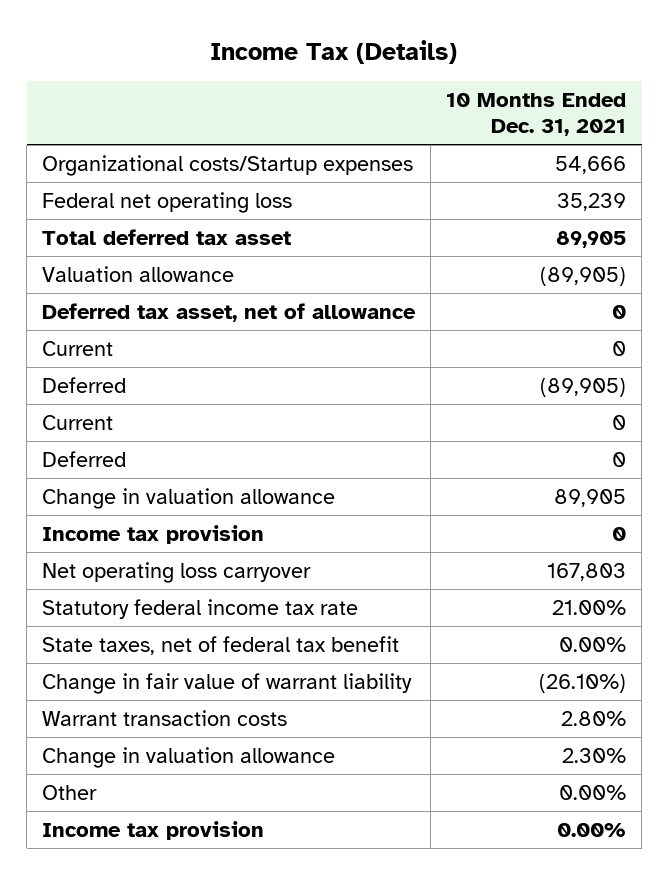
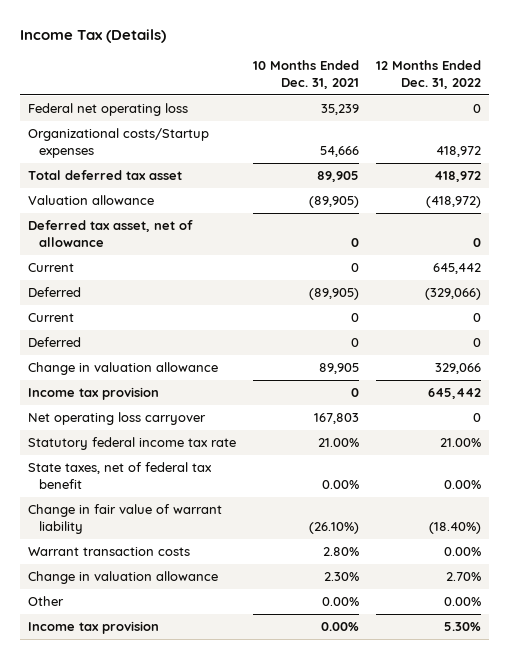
none -> [375,60,481,89] 12 Months Ended Dec. 31, 2022
[42,154,414,176] Organizational costs/Startup expenses -> [28,128,210,158] Organizational costs/Startup expenses

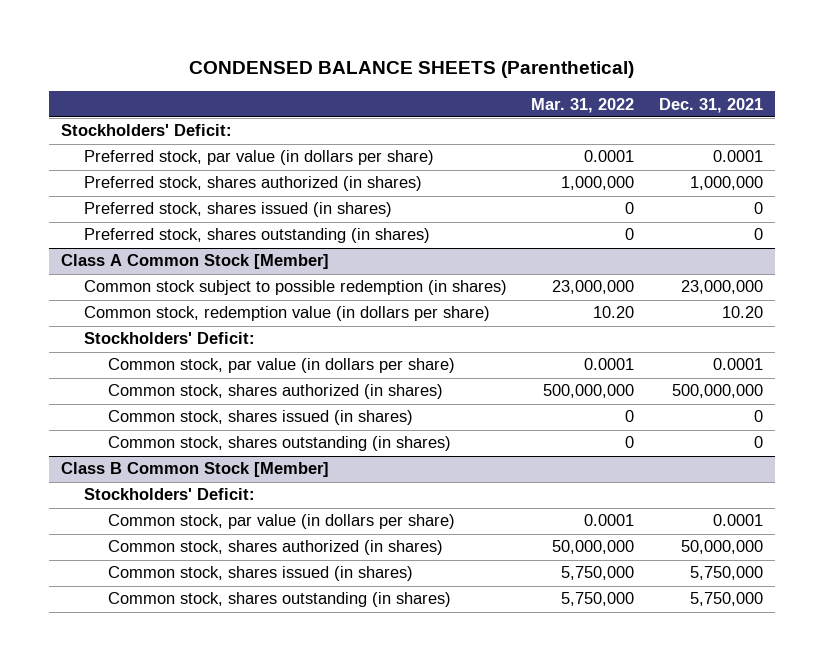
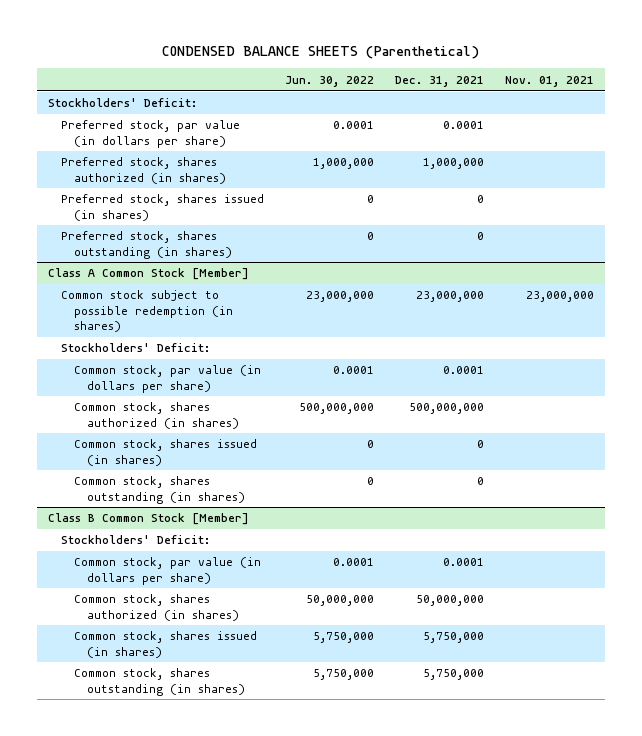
[531,97,635,113] Mar. 31, 2022 -> none
none -> [284,75,374,87] Jun. 30, 2022
none -> [505,75,595,87] Nov. 01, 2021
[84,306,491,322] Common stock, redemption value (in dollars per share) -> none

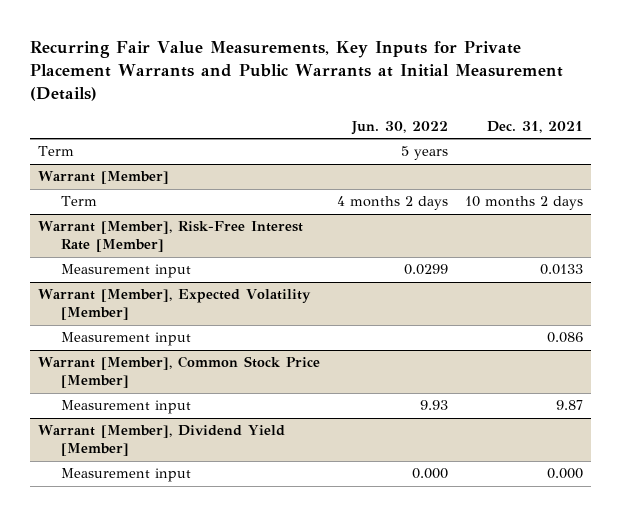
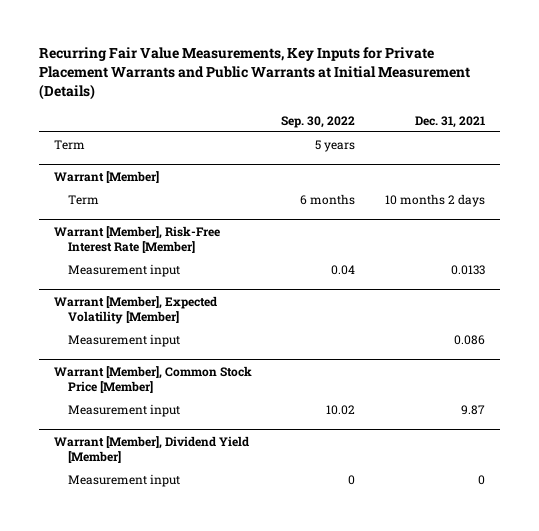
[351,120,449,135] Jun. 30, 2022 -> none
none -> [281,115,356,128] Sep. 30, 2022
[546,468,583,480] 0.000 -> [477,475,485,486] 0

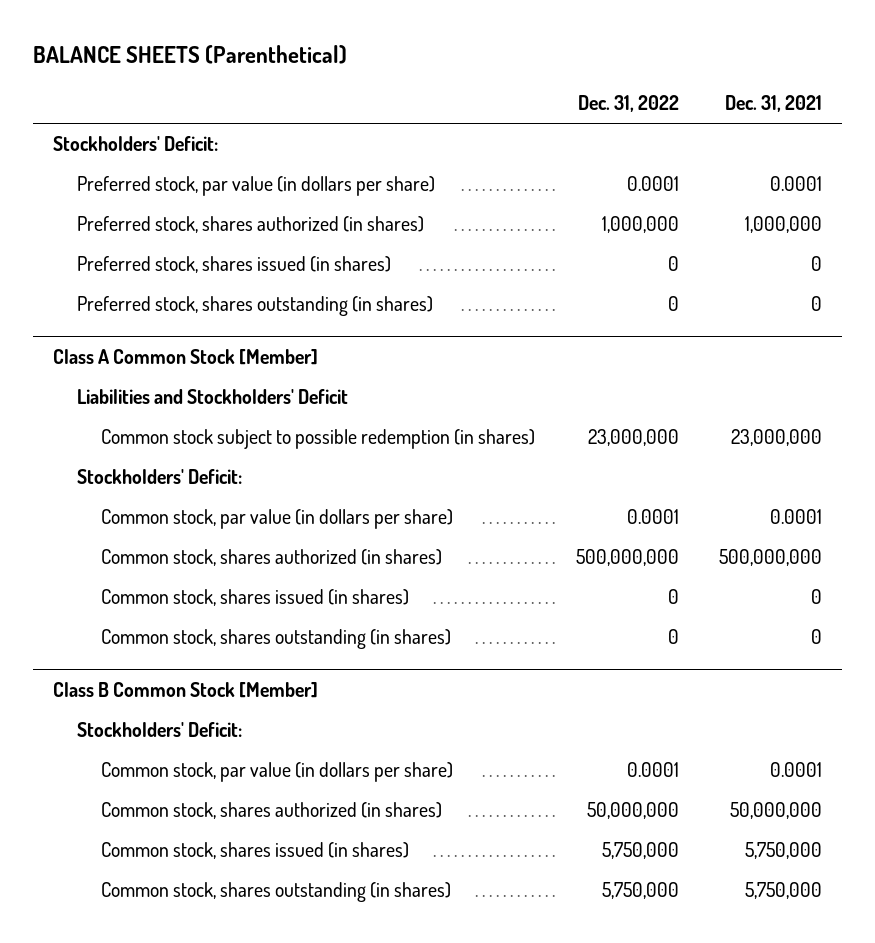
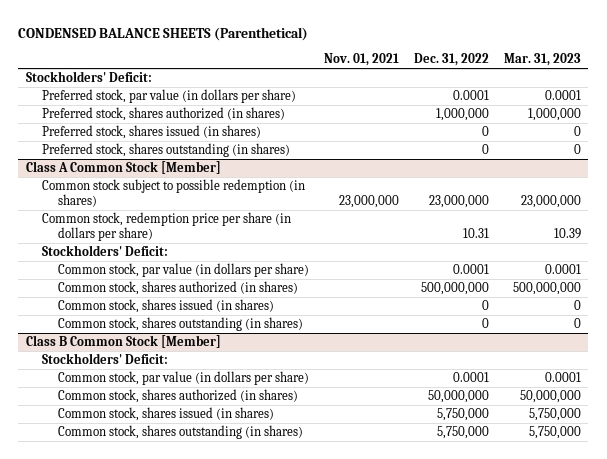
[32,45,347,65] BALANCE SHEETS (Parenthetical) -> [18,26,309,41] CONDENSED BALANCE SHEETS (Parenthetical)
[725,95,823,113] Dec. 31, 2021 -> none
none -> [324,53,400,67] Nov. 01, 2021
none -> [503,53,581,67] Mar. 31, 2023
[77,389,349,405] Liabilities and Stockholders' Deficit -> none
none -> [41,212,291,241] Common stock, redemption price per share (in dollars per share)

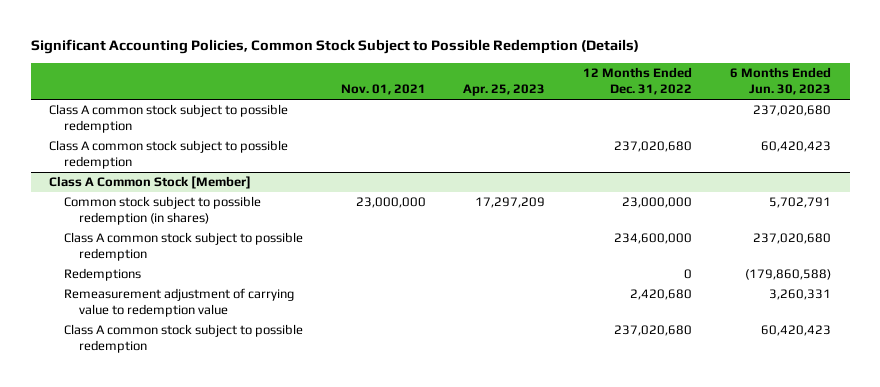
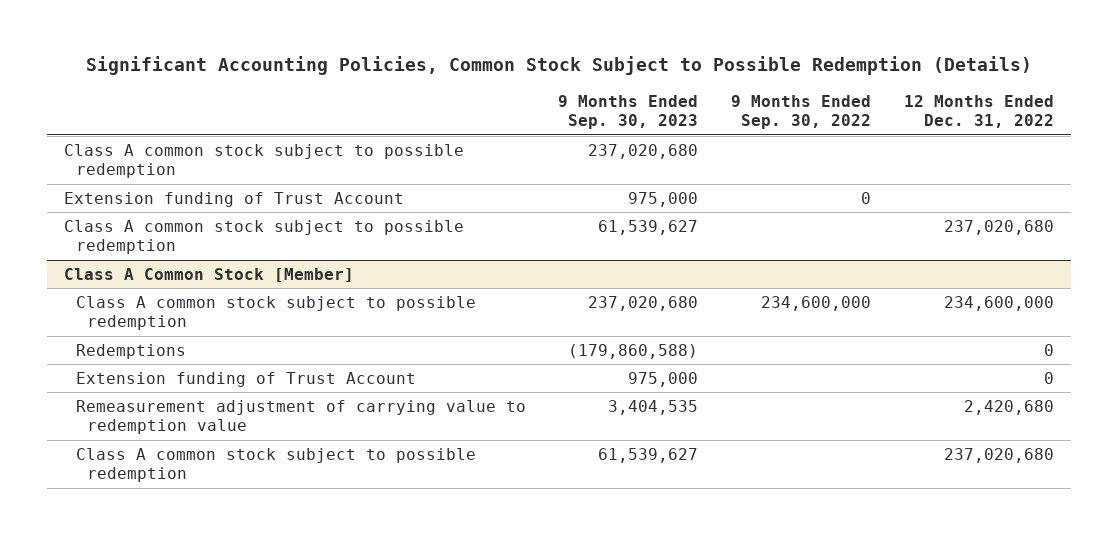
[340,84,426,96] Nov. 01, 2021 -> none
[463,84,546,97] Apr. 25, 2023 -> none
[729,67,831,96] 6 Months Ended Jun. 30, 2023 -> none
none -> [558,94,699,130] 9 Months Ended Sep. 30, 2023
none -> [731,94,872,130] 9 Months Ended Sep. 30, 2022
none -> [63,191,404,207] Extension funding of Trust Account
[64,196,262,226] Common stock subject to possible redemption (in shares) -> none
none -> [75,371,416,387] Extension funding of Trust Account

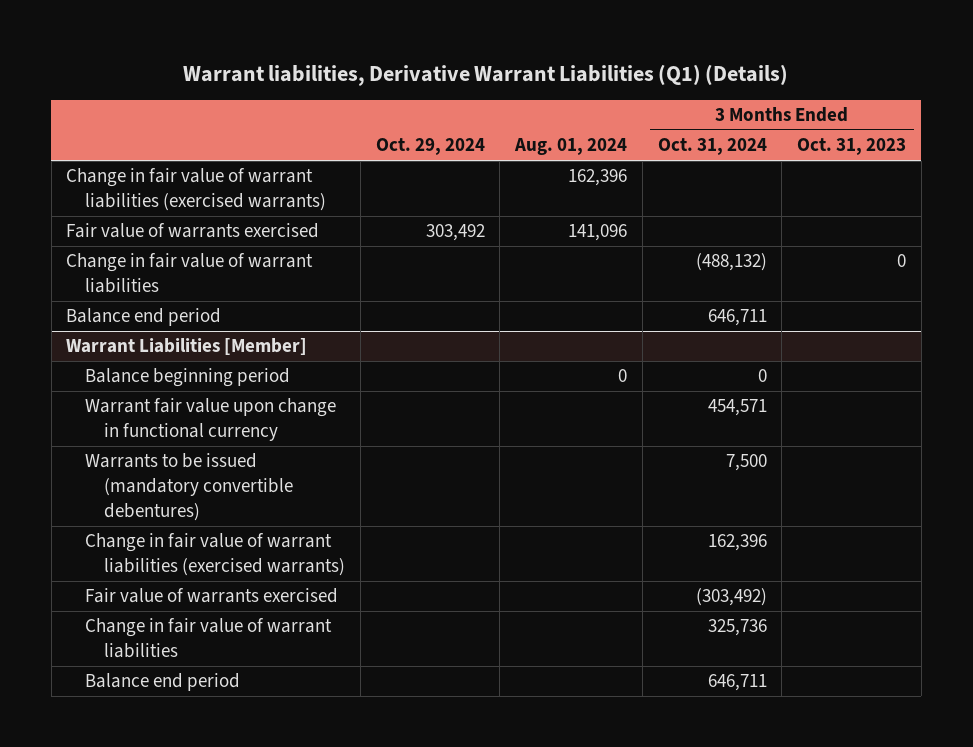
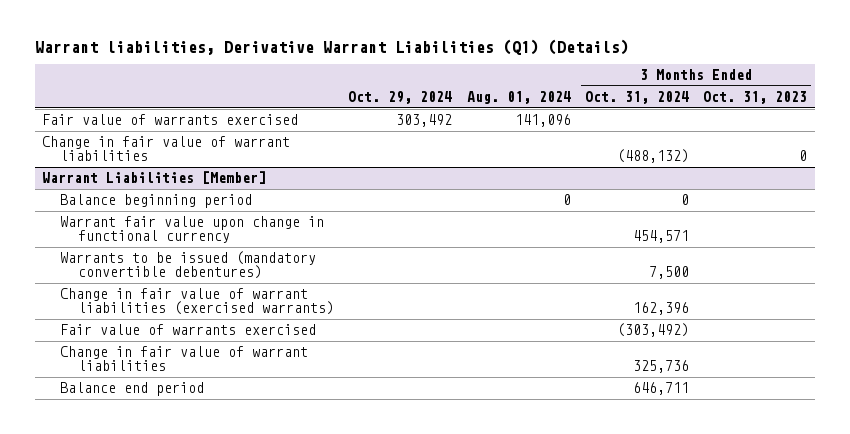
[66,168,327,212] Change in fair value of warrant liabilities (exercised warrants) -> none
[66,308,222,327] Balance end period -> none

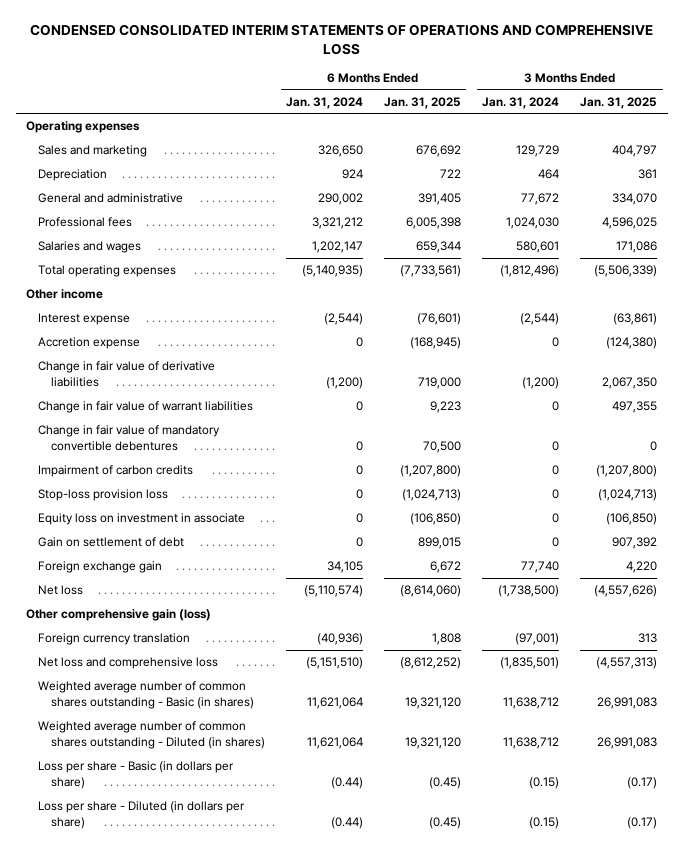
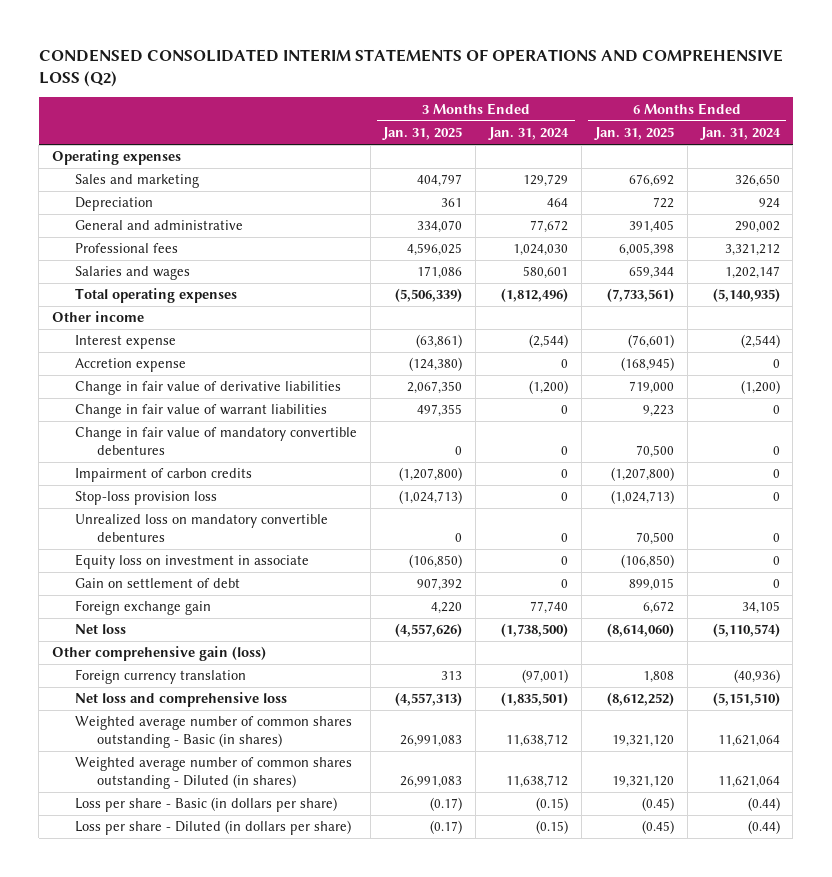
[29,23,653,55] CONDENSED CONSOLIDATED INTERIM STATEMENTS OF OPERATIONS AND COMPREHENSIVE LOSS -> [38,48,783,88] CONDENSED CONSOLIDATED INTERIM STATEMENTS OF OPERATIONS AND COMPREHENSIVE LOSS (Q2)
none -> [74,514,328,543] Unrealized loss on mandatory convertible debentures

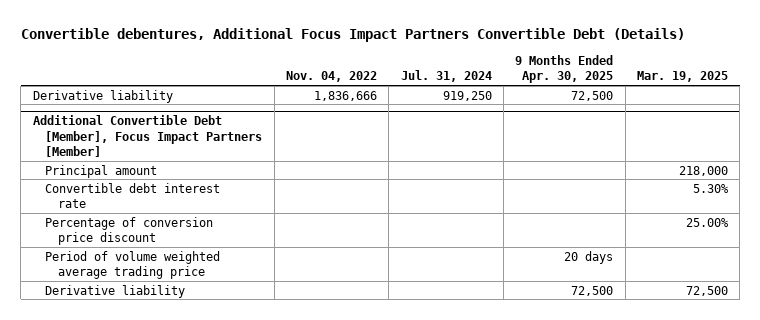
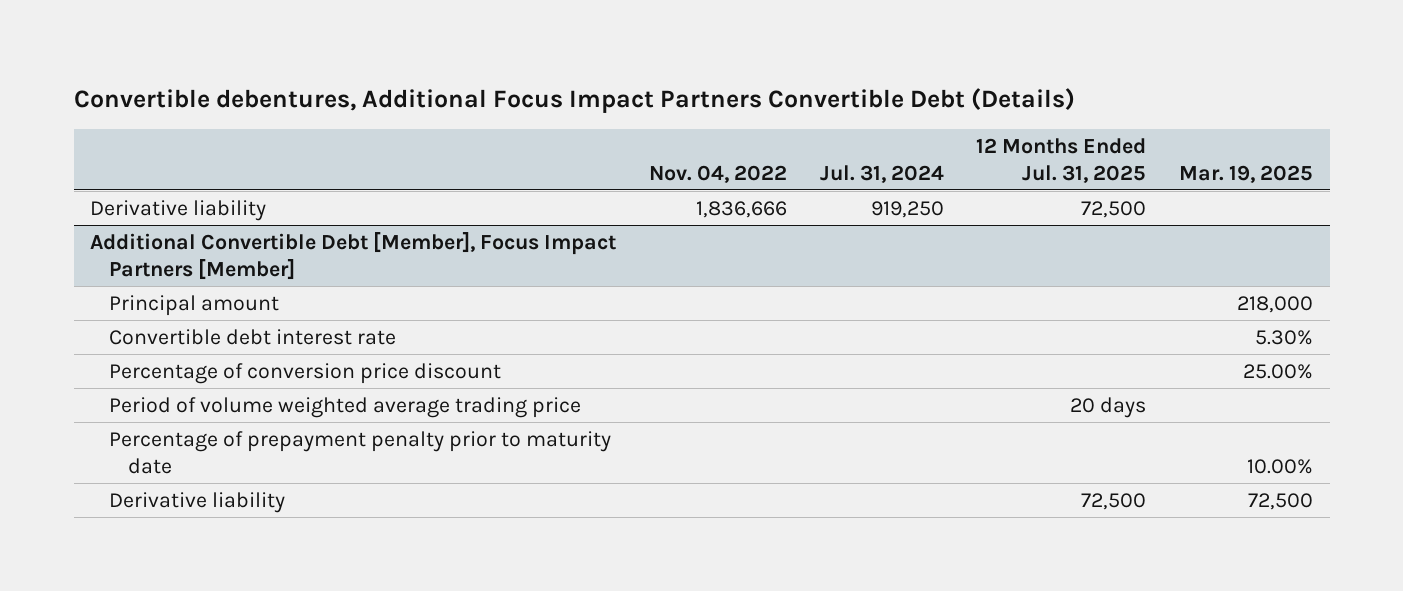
[515,54,614,84] 9 Months Ended Apr. 30, 2025 -> none
none -> [976,137,1147,183] 12 Months Ended Jul. 31, 2025
none -> [109,430,612,474] Percentage of prepayment penalty prior to maturity date

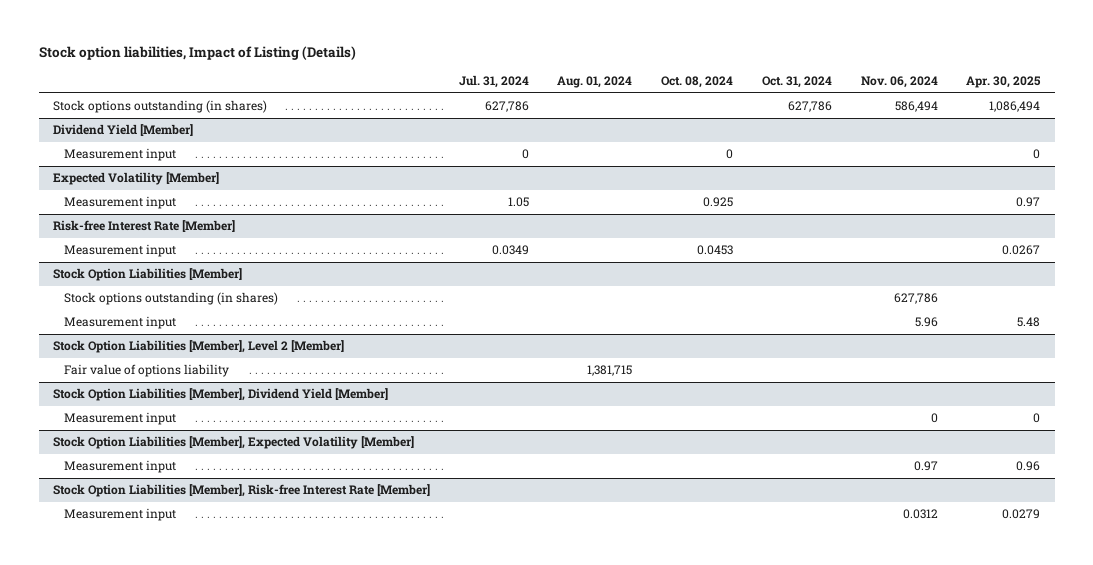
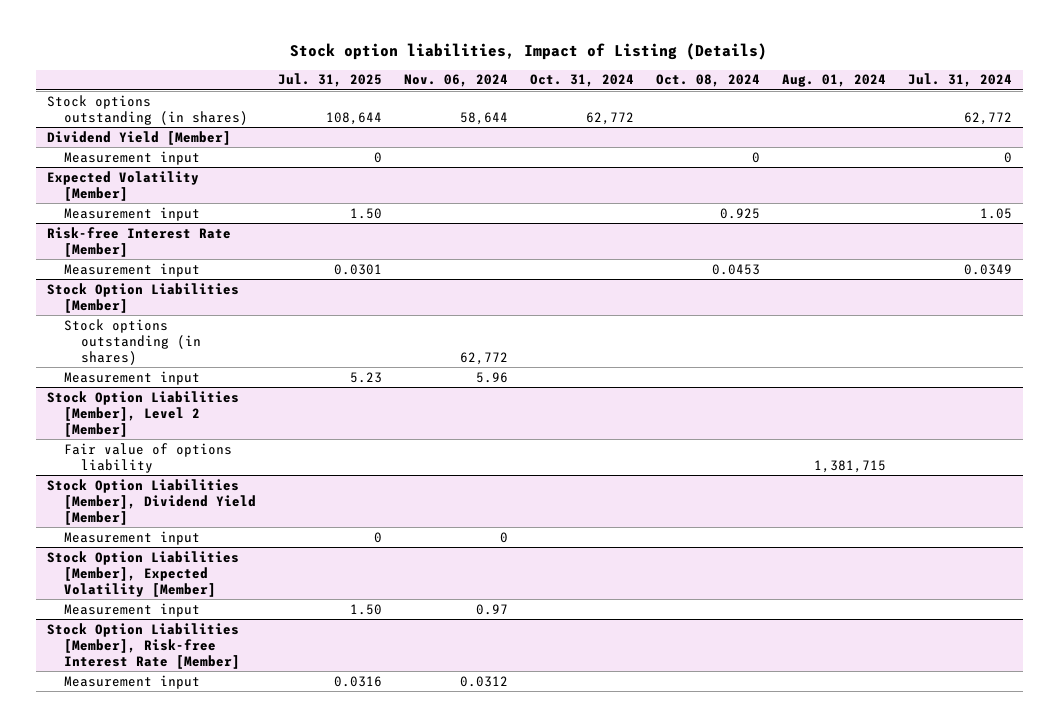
[966,76,1042,89] Apr. 30, 2025 -> none
none -> [277,73,382,88] Jul. 31, 2025
[484,101,529,113] 627,786 -> [963,111,1012,125] 62,772
[787,101,832,113] 627,786 -> [585,111,634,125] 62,772
[894,101,938,113] 586,494 -> [459,111,508,125] 58,644
[893,293,938,305] 627,786 -> [459,351,508,365] 62,772

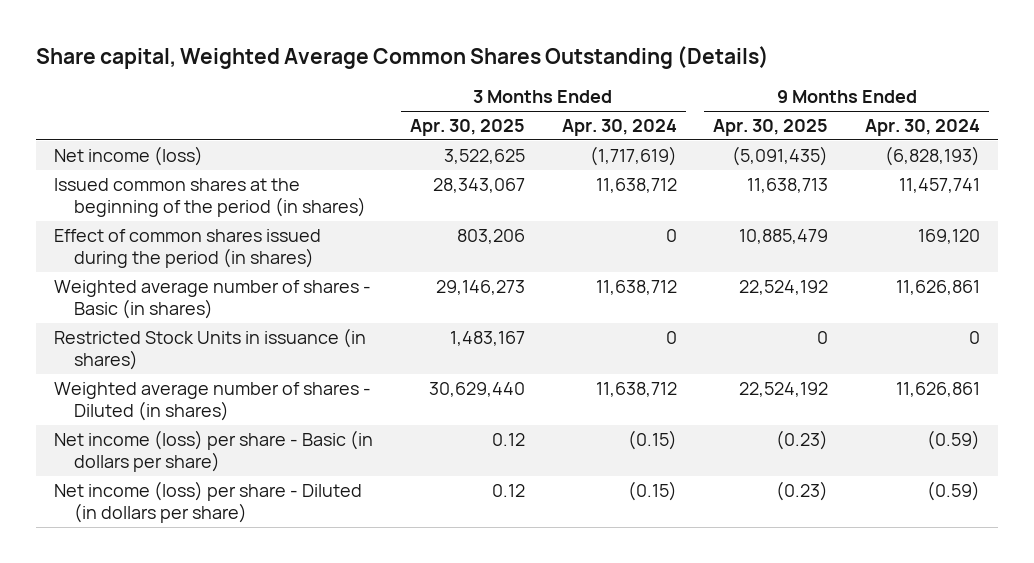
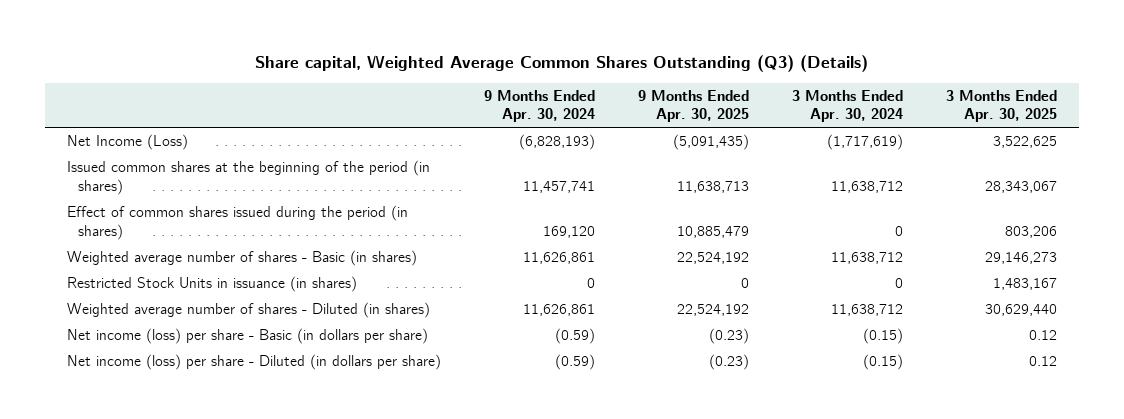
[35,46,769,70] Share capital, Weighted Average Common Shares Outstanding (Details) -> [255,55,869,73] Share capital, Weighted Average Common Shares Outstanding (Q3) (Details)
[54,145,204,166] Net income (loss) -> [66,134,188,151] Net Income (Loss)

